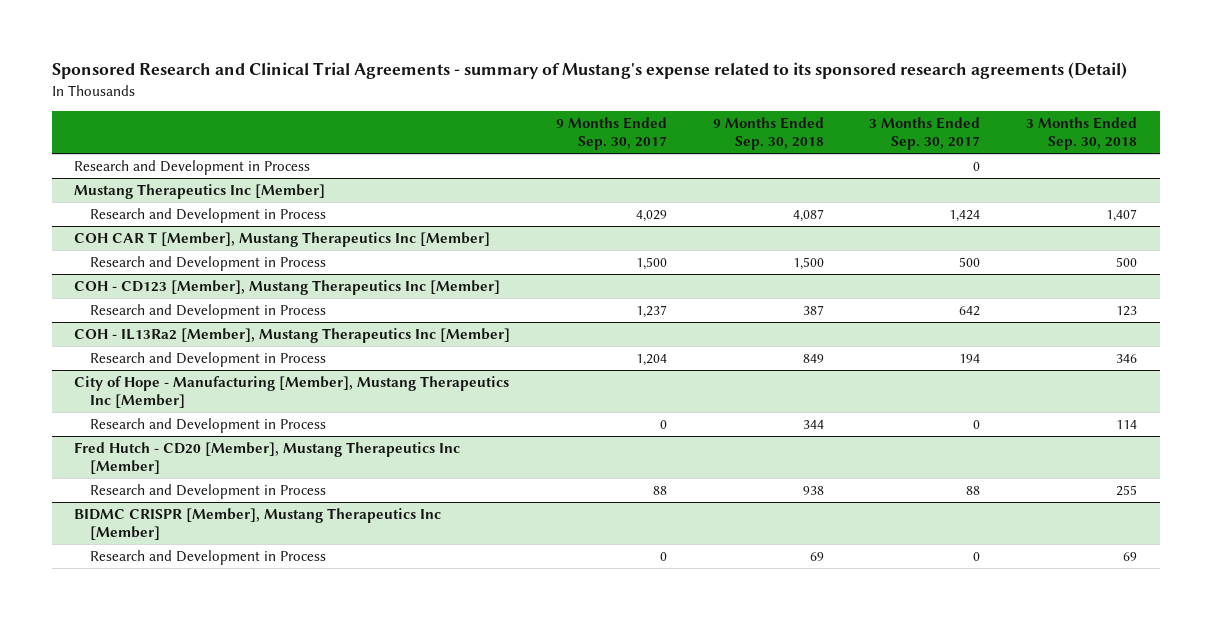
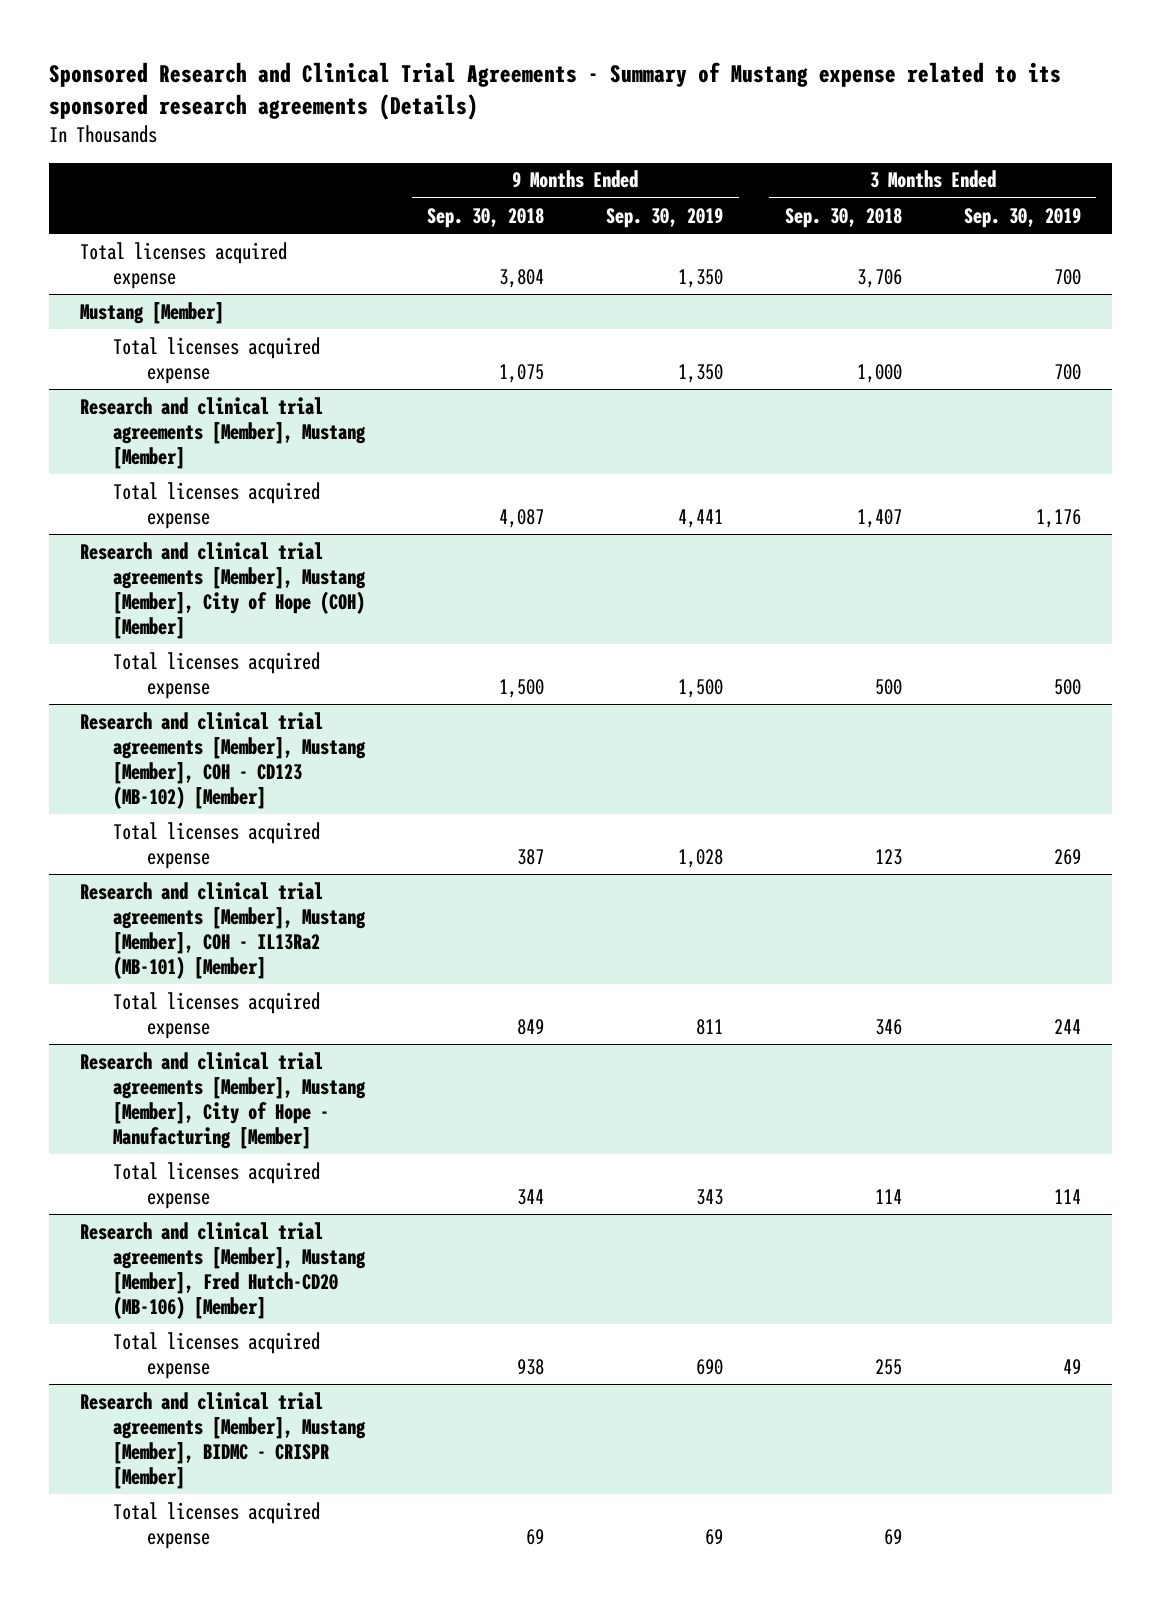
[51,62,1127,80] Sponsored Research and Clinical Trial Agreements - summary of Mustang's expense related to its sponsored research agreements (Detail) -> [49,61,1062,120] Sponsored Research and Clinical Trial Agreements - Summary of Mustang expense related to its sponsored research agreements (Details)
[556,116,668,151] 9 Months Ended Sep. 30, 2017 -> none
[869,116,981,151] 3 Months Ended Sep. 30, 2017 -> none
none -> [606,207,724,228] Sep. 30, 2019
none -> [963,207,1081,228] Sep. 30, 2019
[74,160,311,176] Research and Development in Process -> none
[74,232,491,248] COH CAR T [Member], Mustang Therapeutics Inc [Member] -> none
[74,280,501,296] COH - CD123 [Member], Mustang Therapeutics Inc [Member] -> none
[74,328,511,344] COH - IL13Ra2 [Member], Mustang Therapeutics Inc [Member] -> none
[74,376,510,409] City of Hope - Manufacturing [Member], Mustang Therapeutics Inc [Member] -> none
[74,442,461,475] Fred Hutch - CD20 [Member], Mustang Therapeutics Inc [Member] -> none
[74,508,442,541] BIDMC CRISPR [Member], Mustang Therapeutics Inc [Member] -> none
none -> [80,241,288,289] Total licenses acquired expense
[74,184,326,200] Mustang Therapeutics Inc [Member] -> [80,301,225,324] Mustang [Member]
none -> [113,336,321,384] Total licenses acquired expense
none -> [80,396,367,469] Research and clinical trial agreements [Member], Mustang [Member]
[89,208,326,224] Research and Development in Process -> [113,481,321,529] Total licenses acquired expense
none -> [80,541,367,639] Research and clinical trial agreements [Member], Mustang [Member], City of Hope (COH) [Member]
[89,256,326,272] Research and Development in Process -> [113,651,321,699] Total licenses acquired expense
none -> [80,711,367,809] Research and clinical trial agreements [Member], Mustang [Member], COH - CD123 (MB-102) [Member]
[89,304,326,320] Research and Development in Process -> [113,821,321,869] Total licenses acquired expense
none -> [80,881,367,979] Research and clinical trial agreements [Member], Mustang [Member], COH - IL13Ra2 (MB-101) [Member]
[89,352,326,368] Research and Development in Process -> [113,991,321,1039] Total licenses acquired expense
none -> [80,1051,367,1149] Research and clinical trial agreements [Member], Mustang [Member], City of Hope - Manufacturing [Member]
[89,418,326,434] Research and Development in Process -> [113,1161,321,1209] Total licenses acquired expense
none -> [80,1221,367,1319] Research and clinical trial agreements [Member], Mustang [Member], Fred Hutch-CD20 (MB-106) [Member]
[89,484,326,500] Research and Development in Process -> [113,1331,321,1379] Total licenses acquired expense
none -> [80,1391,367,1489] Research and clinical trial agreements [Member], Mustang [Member], BIDMC - CRISPR [Member]
[89,550,326,566] Research and Development in Process -> [113,1501,321,1549] Total licenses acquired expense

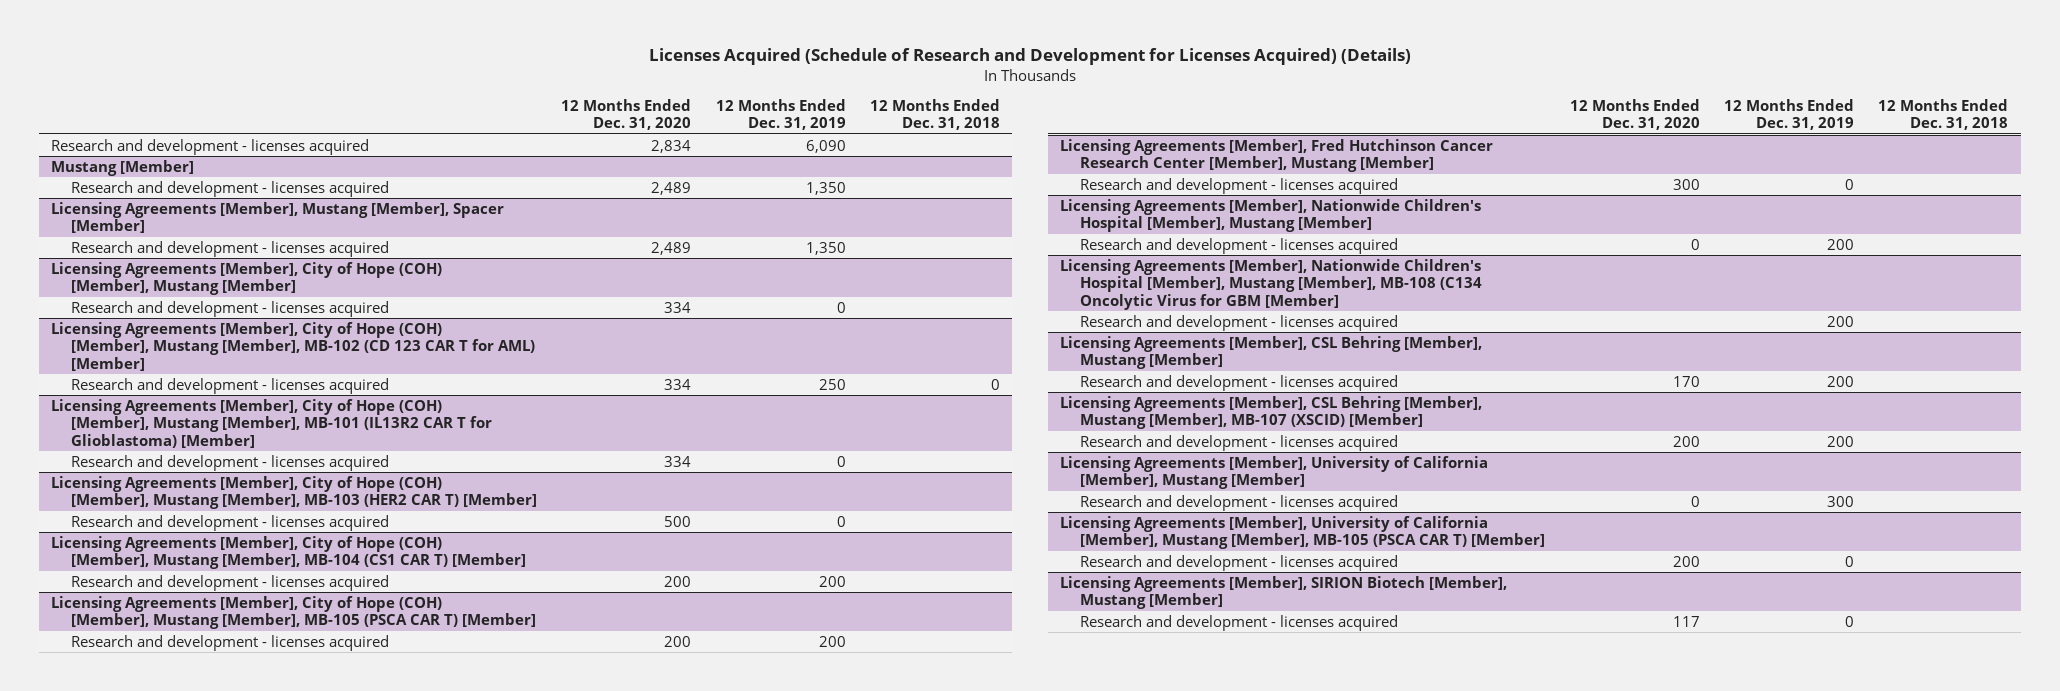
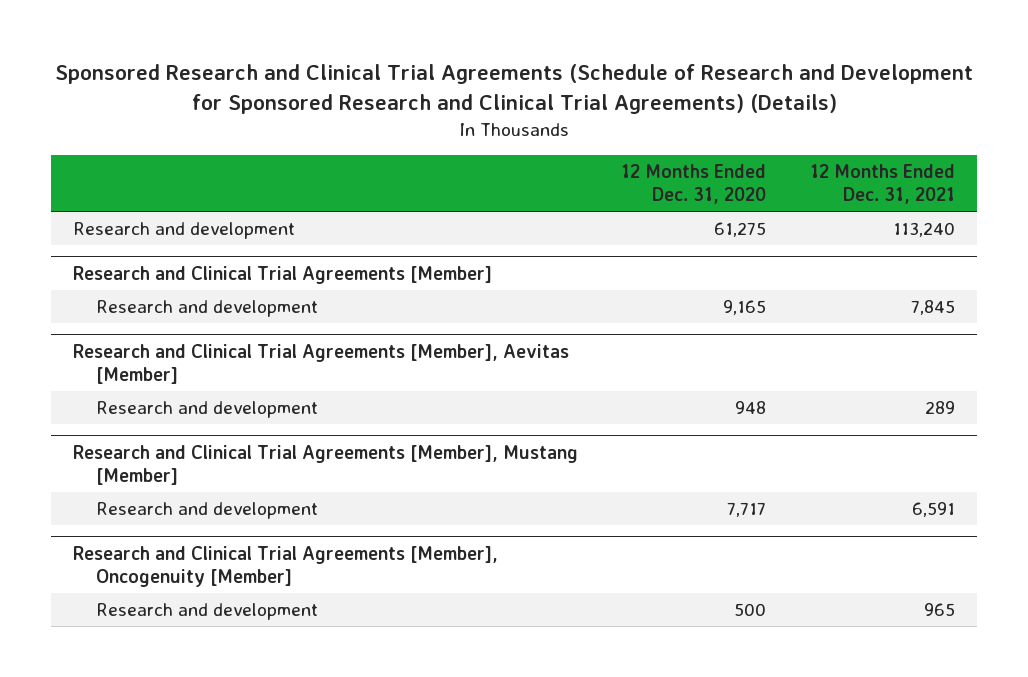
[648,48,1411,66] Licenses Acquired (Schedule of Research and Development for Licenses Acquired) (Details) -> [54,64,973,115] Sponsored Research and Clinical Trial Agreements (Schedule of Research and Development for Sponsored Research and Clinical Trial Agreements) (Details)
[715,98,846,131] 12 Months Ended Dec. 31, 2019 -> none
[869,98,1000,131] 12 Months Ended Dec. 31, 2018 -> none
none -> [810,164,956,205] 12 Months Ended Dec. 31, 2021
[51,159,195,176] Mustang [Member] -> none
[51,201,505,234] Licensing Agreements [Member], Mustang [Member], Spacer [Member] -> none
[51,261,443,296] Licensing Agreements [Member], City of Hope (COH) [Member], Mustang [Member] -> none
[51,321,536,371] Licensing Agreements [Member], City of Hope (COH) [Member], Mustang [Member], MB-102 (CD 123 CAR T for AML) [Member] -> none
[51,398,493,448] Licensing Agreements [Member], City of Hope (COH) [Member], Mustang [Member], MB-101 (IL13R2 CAR T for Glioblastoma) [Member] -> none
[71,454,390,471] Research and development - licenses acquired -> none
[51,475,538,510] Licensing Agreements [Member], City of Hope (COH) [Member], Mustang [Member], MB-103 (HER2 CAR T) [Member] -> none
[71,514,390,531] Research and development - licenses acquired -> none
[51,535,527,570] Licensing Agreements [Member], City of Hope (COH) [Member], Mustang [Member], MB-104 (CS1 CAR T) [Member] -> none
[71,574,390,591] Research and development - licenses acquired -> none
[51,595,537,630] Licensing Agreements [Member], City of Hope (COH) [Member], Mustang [Member], MB-105 (PSCA CAR T) [Member] -> none
[71,634,390,651] Research and development - licenses acquired -> none
[1059,138,1493,173] Licensing Agreements [Member], Fred Hutchinson Cancer Research Center [Member], Mustang [Member] -> none
[1080,177,1399,194] Research and development - licenses acquired -> none
[1059,198,1481,233] Licensing Agreements [Member], Nationwide Children's Hospital [Member], Mustang [Member] -> none
[1080,237,1399,254] Research and development - licenses acquired -> none
[1059,258,1483,310] Licensing Agreements [Member], Nationwide Children's Hospital [Member], Mustang [Member], MB-108 (C134 Oncolytic Virus for GBM [Member] -> none
[1080,314,1399,331] Research and development - licenses acquired -> none
[1059,335,1482,370] Licensing Agreements [Member], CSL Behring [Member], Mustang [Member] -> none
[1080,374,1399,391] Research and development - licenses acquired -> none
[1059,395,1482,430] Licensing Agreements [Member], CSL Behring [Member], Mustang [Member], MB-107 (XSCID) [Member] -> none
[1080,434,1399,451] Research and development - licenses acquired -> none
[1059,455,1488,490] Licensing Agreements [Member], University of California [Member], Mustang [Member] -> none
[1080,494,1399,511] Research and development - licenses acquired -> none
[1059,515,1546,550] Licensing Agreements [Member], University of California [Member], Mustang [Member], MB-105 (PSCA CAR T) [Member] -> none
[1080,554,1399,571] Research and development - licenses acquired -> none
[1059,575,1507,610] Licensing Agreements [Member], SIRION Biotech [Member], Mustang [Member] -> none
[1080,614,1399,631] Research and development - licenses acquired -> none
[51,138,370,155] Research and development - licenses acquired -> [72,222,295,240] Research and development
[651,139,692,153] 2,834 -> [714,222,767,238] 61,275
none -> [72,265,492,284] Research and Clinical Trial Agreements [Member]
[71,180,390,197] Research and development - licenses acquired -> [95,300,318,318] Research and development
[651,181,692,195] 2,489 -> [723,300,767,316] 9,165
none -> [72,343,569,385] Research and Clinical Trial Agreements [Member], Aevitas [Member]
[71,240,390,257] Research and development - licenses acquired -> [95,401,318,419] Research and development
[651,241,692,255] 2,489 -> [735,401,767,415] 948
none -> [72,444,578,486] Research and Clinical Trial Agreements [Member], Mustang [Member]
[71,300,390,317] Research and development - licenses acquired -> [95,502,318,520] Research and development
[664,301,692,313] 334 -> [727,502,767,518] 7,717
none -> [72,545,498,588] Research and Clinical Trial Agreements [Member], Oncogenuity [Member]
[71,377,390,394] Research and development - licenses acquired -> [95,603,318,621] Research and development
[664,378,692,390] 334 -> [734,603,767,617] 500

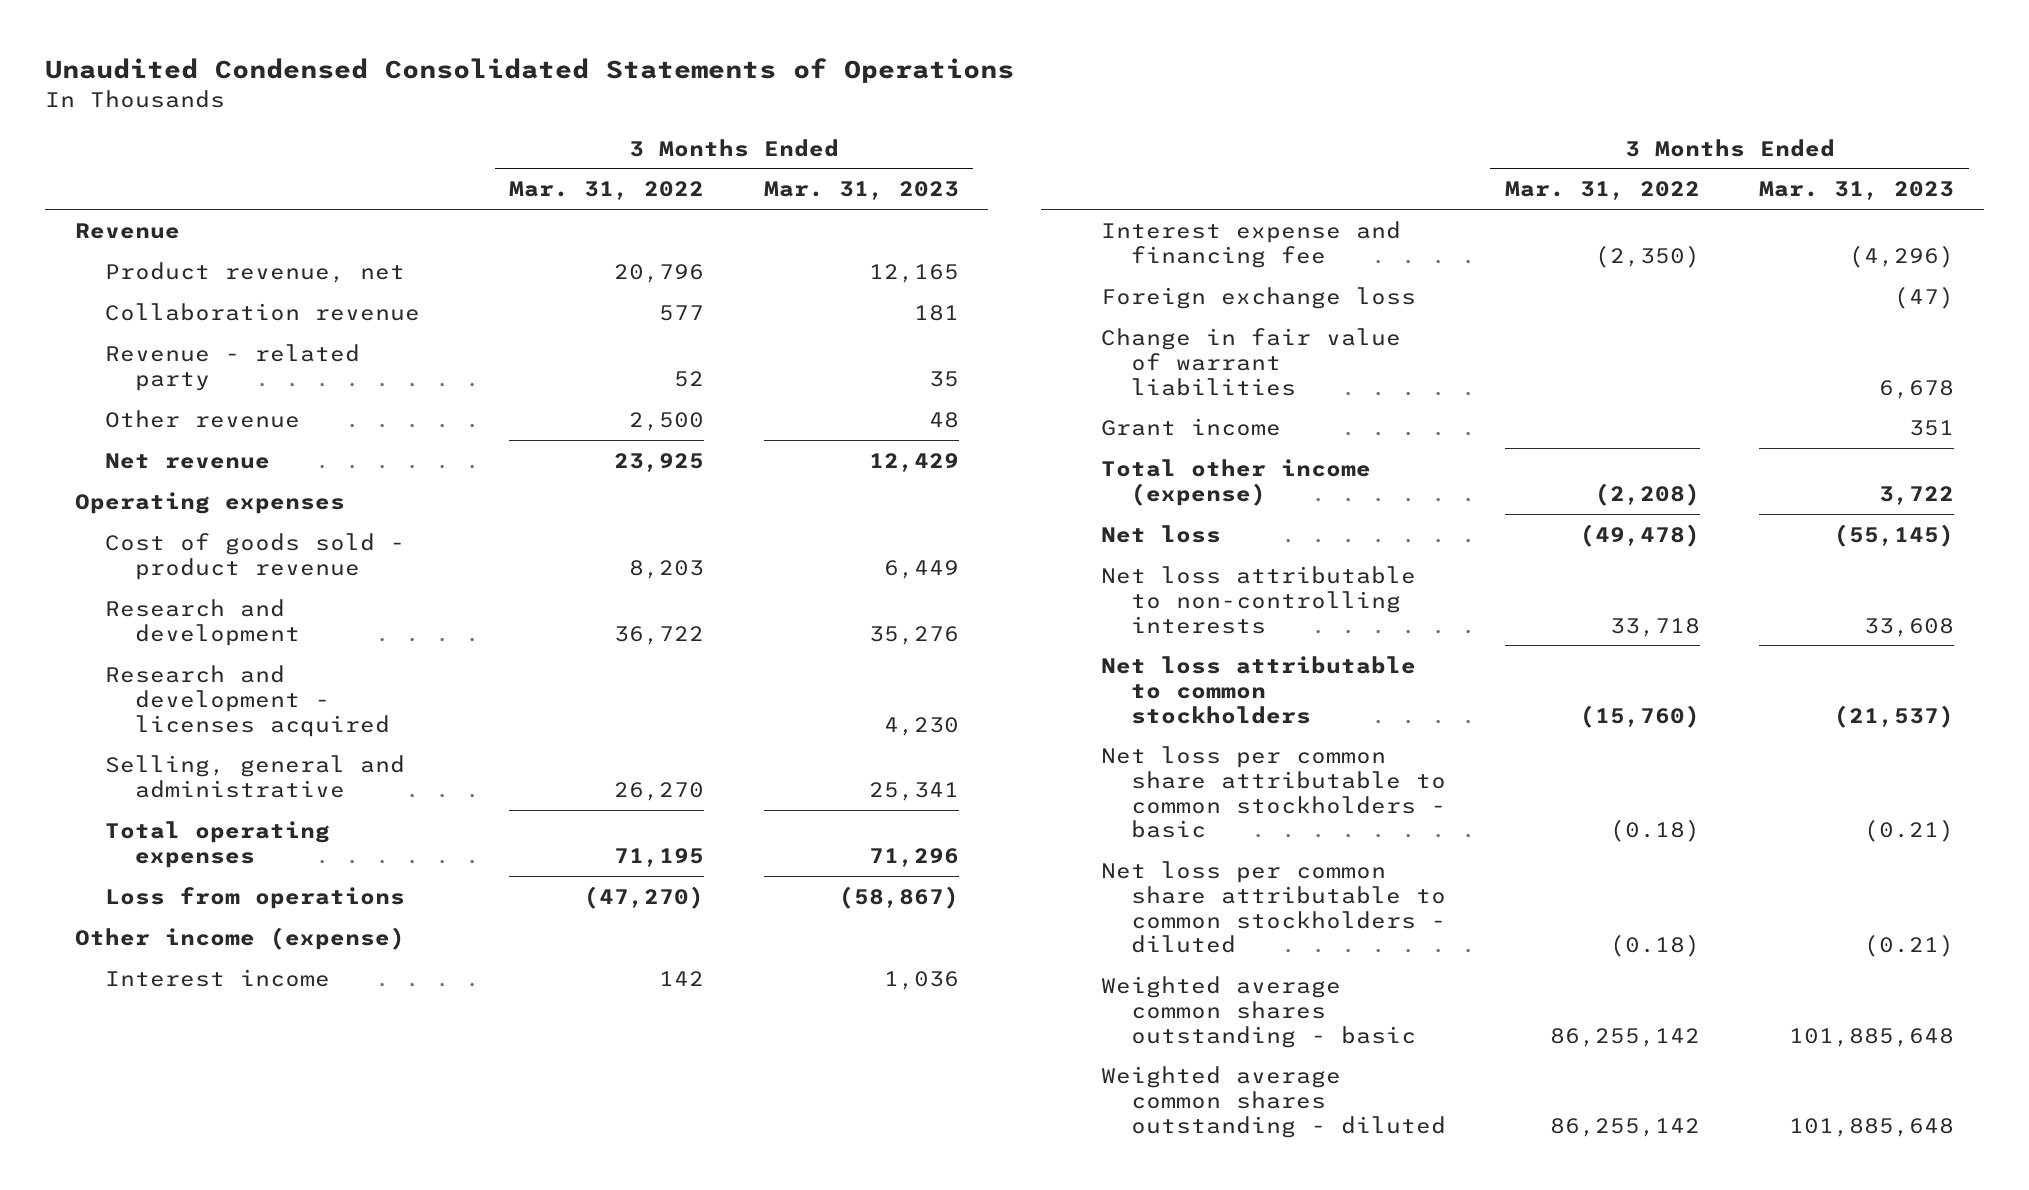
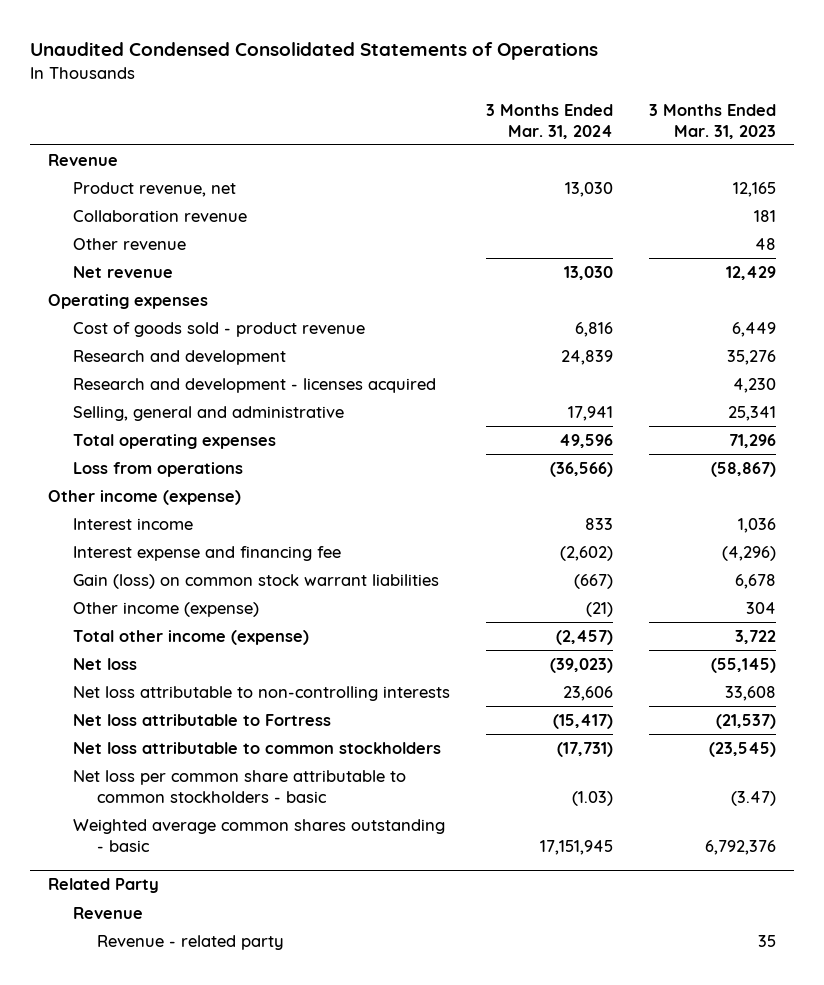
[509,181,705,201] Mar. 31, 2022 -> none
none -> [485,103,613,139] 3 Months Ended Mar. 31, 2024
[105,343,361,391] Revenue - related party -> none
[1100,286,1416,309] Foreign exchange loss -> none
[1100,417,1281,436] Grant income -> none
[1100,327,1401,396] Change in fair value of warrant liabilities -> [72,574,439,590] Gain (loss) on common stock warrant liabilities
none -> [72,602,259,618] Other income (expense)
[1100,860,1446,954] Net loss per common share attributable to common stockholders - diluted -> none
[1100,1065,1446,1138] Weighted average common shares outstanding - diluted -> none
none -> [72,714,331,727] Net loss attributable to Fortress
[1834,704,1955,728] (21,537) -> [708,742,776,758] (23,545)
[1864,819,1955,843] (0.21) -> [730,790,776,806] (3.47)
[1789,1027,1955,1047] 101,885,648 -> [704,839,776,855] 6,792,376
none -> [48,878,160,894] Related Party
none -> [72,907,143,920] Revenue
none -> [96,935,284,951] Revenue - related party

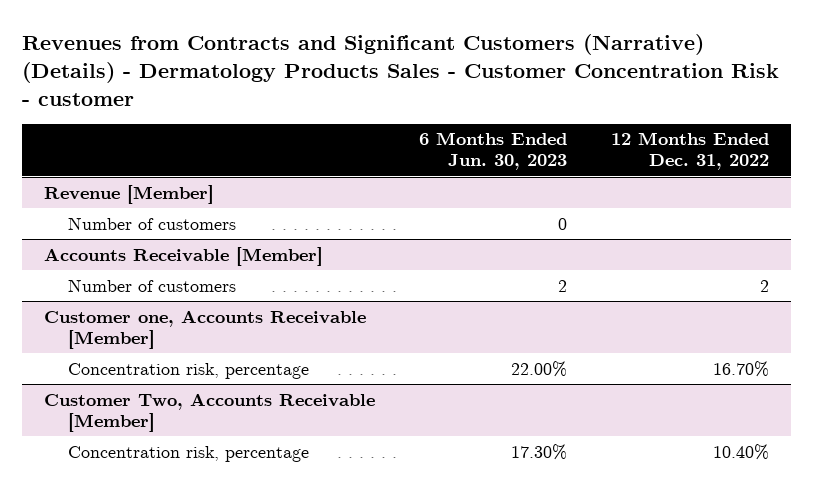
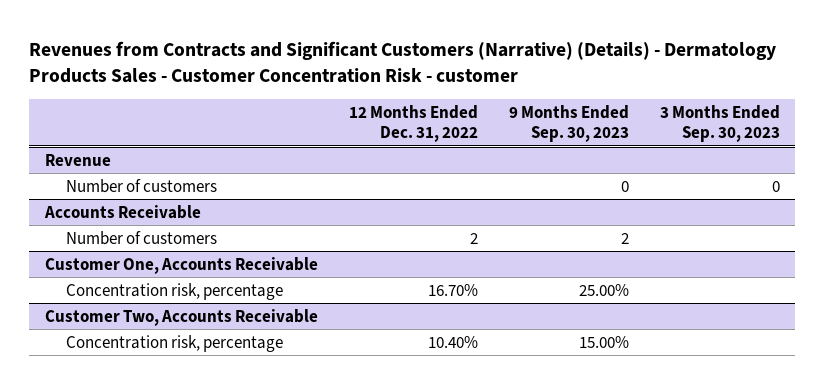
[419,132,568,171] 6 Months Ended Jun. 30, 2023 -> none
none -> [508,105,629,143] 9 Months Ended Sep. 30, 2023
none -> [659,105,780,143] 3 Months Ended Sep. 30, 2023
[43,184,214,204] Revenue [Member] -> [44,153,111,166] Revenue
[43,246,323,266] Accounts Receivable [Member] -> [43,204,201,219] Accounts Receivable
[43,309,366,349] Customer one, Accounts Receivable [Member] -> [44,256,318,274] Customer One, Accounts Receivable
[43,392,375,432] Customer Two, Accounts Receivable [Member] -> [44,308,318,326] Customer Two, Accounts Receivable

